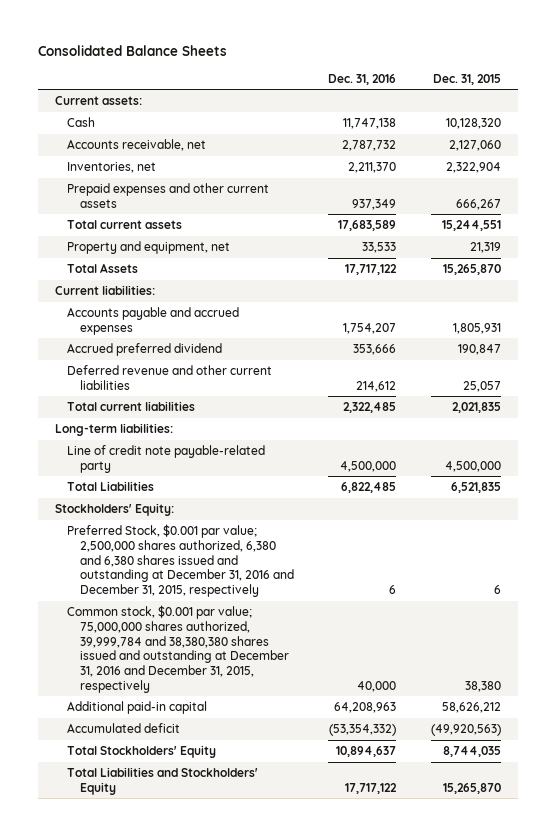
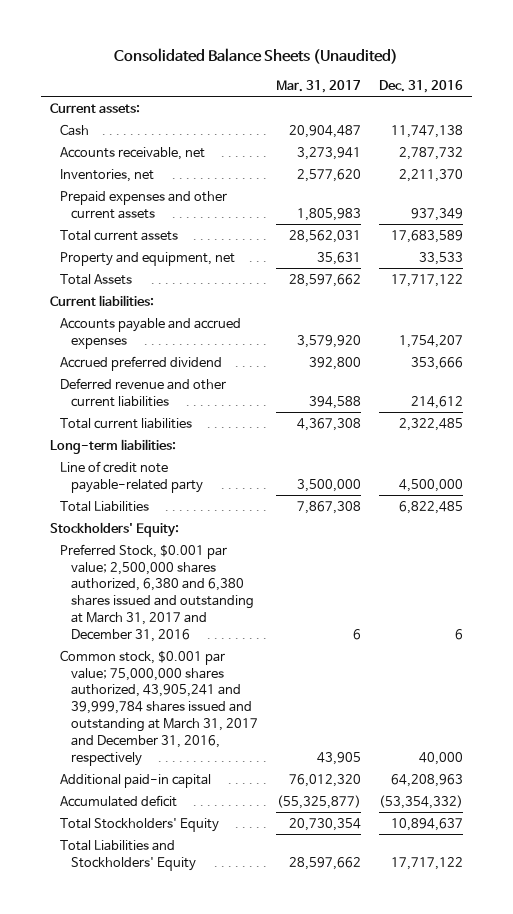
[37,44,227,56] Consolidated Balance Sheets -> [114,48,399,65] Consolidated Balance Sheets (Unaudited)
[432,73,501,85] Dec. 31, 2015 -> none
none -> [275,79,361,93] Mar. 31, 2017
[67,524,295,598] Preferred Stock, $0.001 par value; 2,500,000 shares authorized, 6,380 and 6,380 shares issued and outstanding at December 31, 2016 and December 31, 2015, respectively -> [60,543,254,642] Preferred Stock, $0.001 par value; 2,500,000 shares authorized, 6,380 and 6,380 shares issued and outstanding at March 31, 2017 and December 31, 2016
[67,605,290,693] Common stock, $0.001 par value; 75,000,000 shares authorized, 39,999,784 and 38,380,380 shares issued and outstanding at December 31, 2016 and December 31, 2015, respectively -> [60,649,258,766] Common stock, $0.001 par value; 75,000,000 shares authorized, 43,905,241 and 39,999,784 shares issued and outstanding at March 31, 2017 and December 31, 2016, respectively

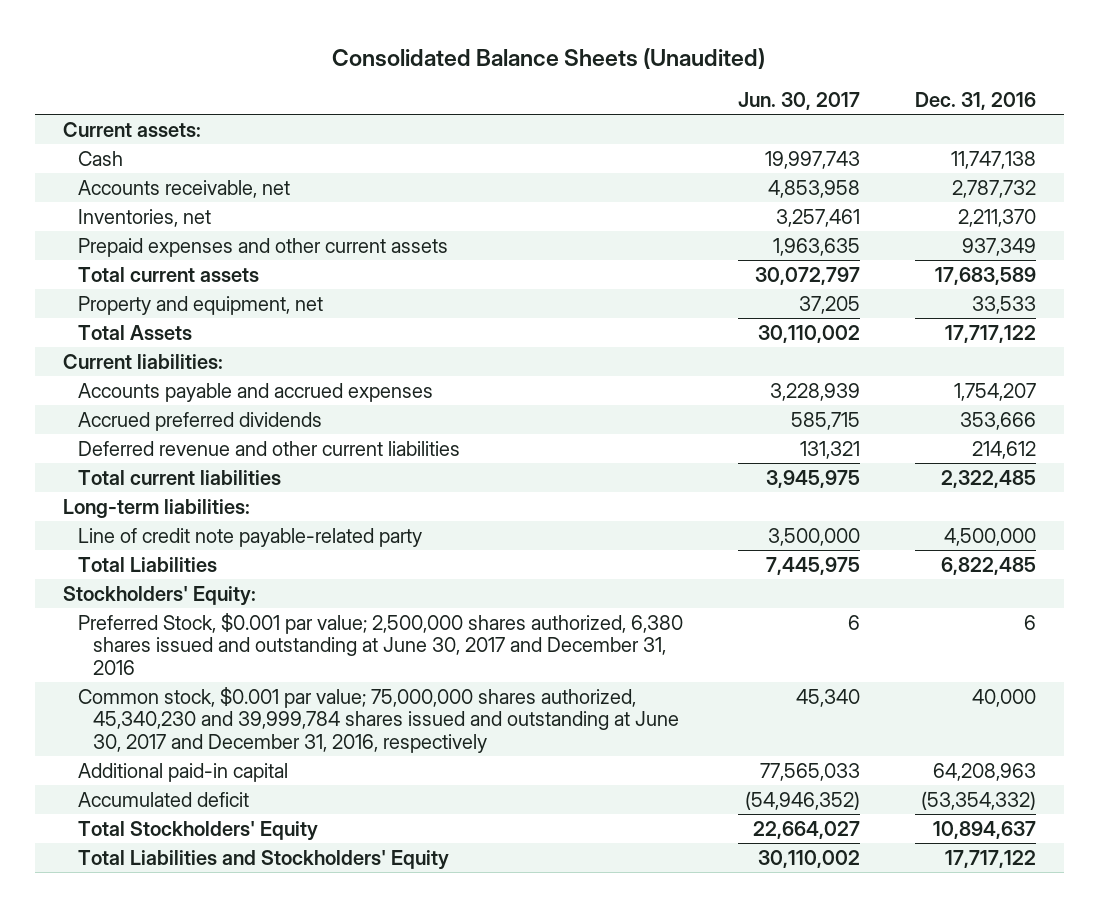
[275,79,361,93] Mar. 31, 2017 -> none
none -> [738,92,861,111] Jun. 30, 2017
[60,355,223,371] Accrued preferred dividend -> [77,411,322,431] Accrued preferred dividends
[60,543,254,642] Preferred Stock, $0.001 par value; 2,500,000 shares authorized, 6,380 and 6,380 shares issued and outstanding at March 31, 2017 and December 31, 2016 -> [77,612,683,676] Preferred Stock, $0.001 par value; 2,500,000 shares authorized, 6,380 shares issued and outstanding at June 30, 2017 and December 31, 2016
[60,649,258,766] Common stock, $0.001 par value; 75,000,000 shares authorized, 43,905,241 and 39,999,784 shares issued and outstanding at March 31, 2017 and December 31, 2016, respectively -> [77,686,680,754] Common stock, $0.001 par value; 75,000,000 shares authorized, 45,340,230 and 39,999,784 shares issued and outstanding at June 30, 2017 and December 31, 2016, respectively

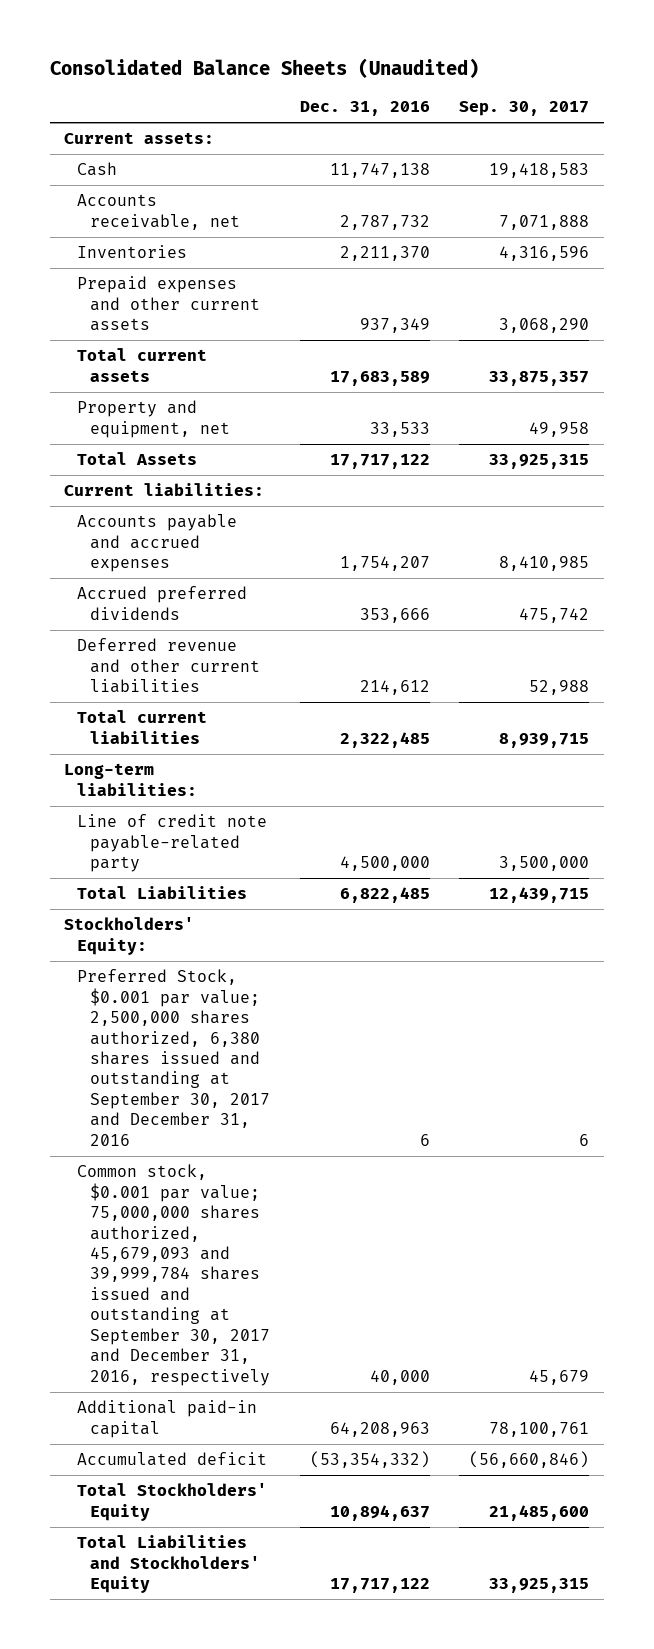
[738,92,861,111] Jun. 30, 2017 -> none
none -> [459,101,590,117] Sep. 30, 2017
[77,208,211,227] Inventories, net -> [77,245,188,259] Inventories
[77,612,683,676] Preferred Stock, $0.001 par value; 2,500,000 shares authorized, 6,380 shares issued and outstanding at June 30, 2017 and December 31, 2016 -> [77,969,271,1146] Preferred Stock, $0.001 par value; 2,500,000 shares authorized, 6,380 shares issued and outstanding at September 30, 2017 and December 31, 2016
[77,686,680,754] Common stock, $0.001 par value; 75,000,000 shares authorized, 45,340,230 and 39,999,784 shares issued and outstanding at June 30, 2017 and December 31, 2016, respectively -> [77,1164,271,1386] Common stock, $0.001 par value; 75,000,000 shares authorized, 45,679,093 and 39,999,784 shares issued and outstanding at September 30, 2017 and December 31, 2016, respectively

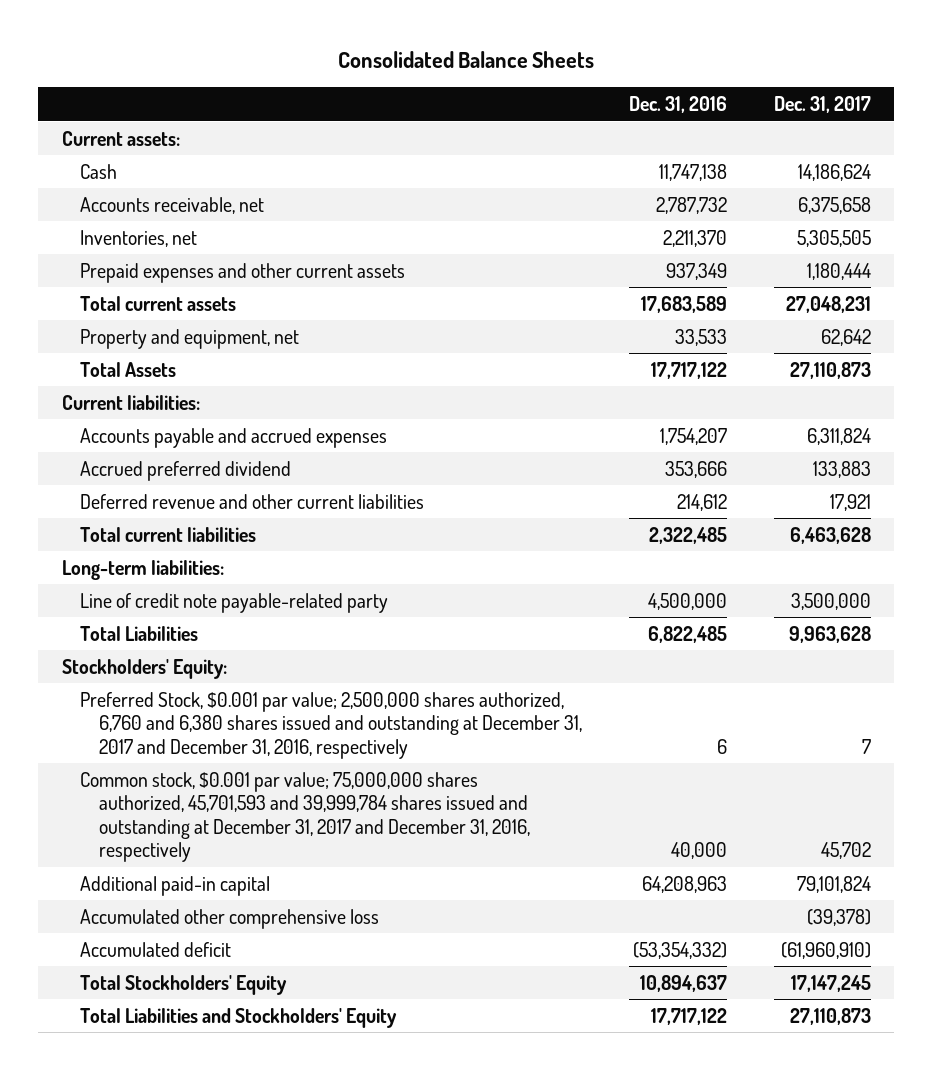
[49,57,479,78] Consolidated Balance Sheets (Unaudited) -> [338,51,595,69] Consolidated Balance Sheets
[459,101,590,117] Sep. 30, 2017 -> none
none -> [773,96,871,114] Dec. 31, 2017
[77,245,188,259] Inventories -> [80,229,198,247] Inventories, net
[77,586,248,620] Accrued preferred dividends -> [80,460,292,481] Accrued preferred dividend
[77,969,271,1146] Preferred Stock, $0.001 par value; 2,500,000 shares authorized, 6,380 shares issued and outstanding at September 30, 2017 and December 31, 2016 -> [80,691,582,759] Preferred Stock, $0.001 par value; 2,500,000 shares authorized, 6,760 and 6,380 shares issued and outstanding at December 31, 2017 and December 31, 2016, respectively
[77,1164,271,1386] Common stock, $0.001 par value; 75,000,000 shares authorized, 45,679,093 and 39,999,784 shares issued and outstanding at September 30, 2017 and December 31, 2016, respectively -> [80,771,530,863] Common stock, $0.001 par value; 75,000,000 shares authorized, 45,701,593 and 39,999,784 shares issued and outstanding at December 31, 2017 and December 31, 2016, respectively
none -> [80,908,380,929] Accumulated other comprehensive loss

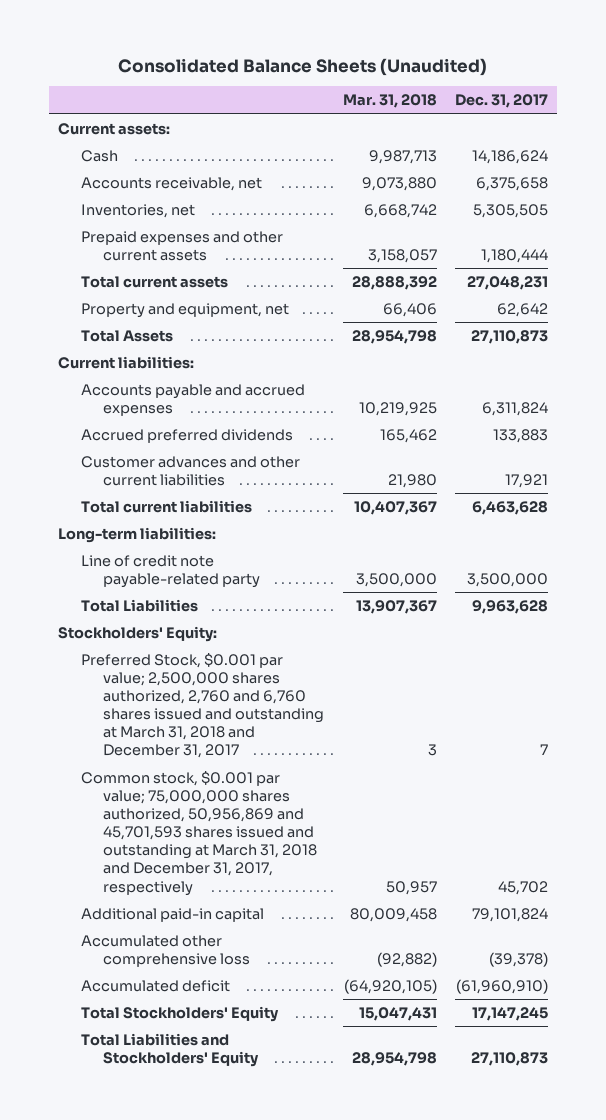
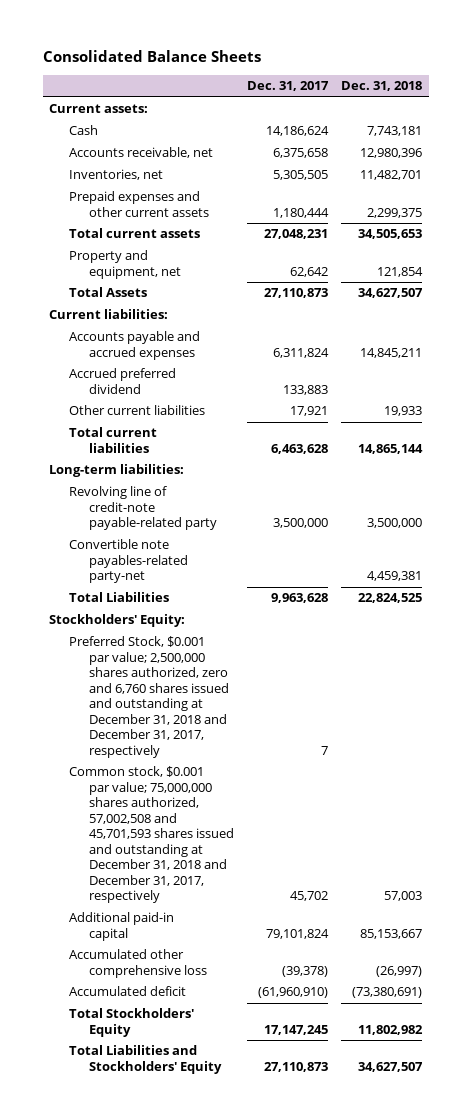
[118,57,488,76] Consolidated Balance Sheets (Unaudited) -> [42,50,261,63] Consolidated Balance Sheets
[342,94,437,109] Mar. 31, 2018 -> none
none -> [341,81,423,92] Dec. 31, 2018
[80,428,293,443] Accrued preferred dividends -> [69,368,177,394] Accrued preferred dividend
[80,455,300,486] Customer advances and other current liabilities -> [69,405,206,416] Other current liabilities
[80,554,261,588] Line of credit note payable-related party -> [69,486,217,531] Revolving line of credit-note payable-related party
none -> [69,539,188,584] Convertible note payables-related party-net
[80,652,325,759] Preferred Stock, $0.001 par value; 2,500,000 shares authorized, 2,760 and 6,760 shares issued and outstanding at March 31, 2018 and December 31, 2017 -> [69,636,229,758] Preferred Stock, $0.001 par value; 2,500,000 shares authorized, zero and 6,760 shares issued and outstanding at December 31, 2018 and December 31, 2017, respectively
[80,770,318,896] Common stock, $0.001 par value; 75,000,000 shares authorized, 50,956,869 and 45,701,593 shares issued and outstanding at March 31, 2018 and December 31, 2017, respectively -> [69,766,234,904] Common stock, $0.001 par value; 75,000,000 shares authorized, 57,002,508 and 45,701,593 shares issued and outstanding at December 31, 2018 and December 31, 2017, respectively

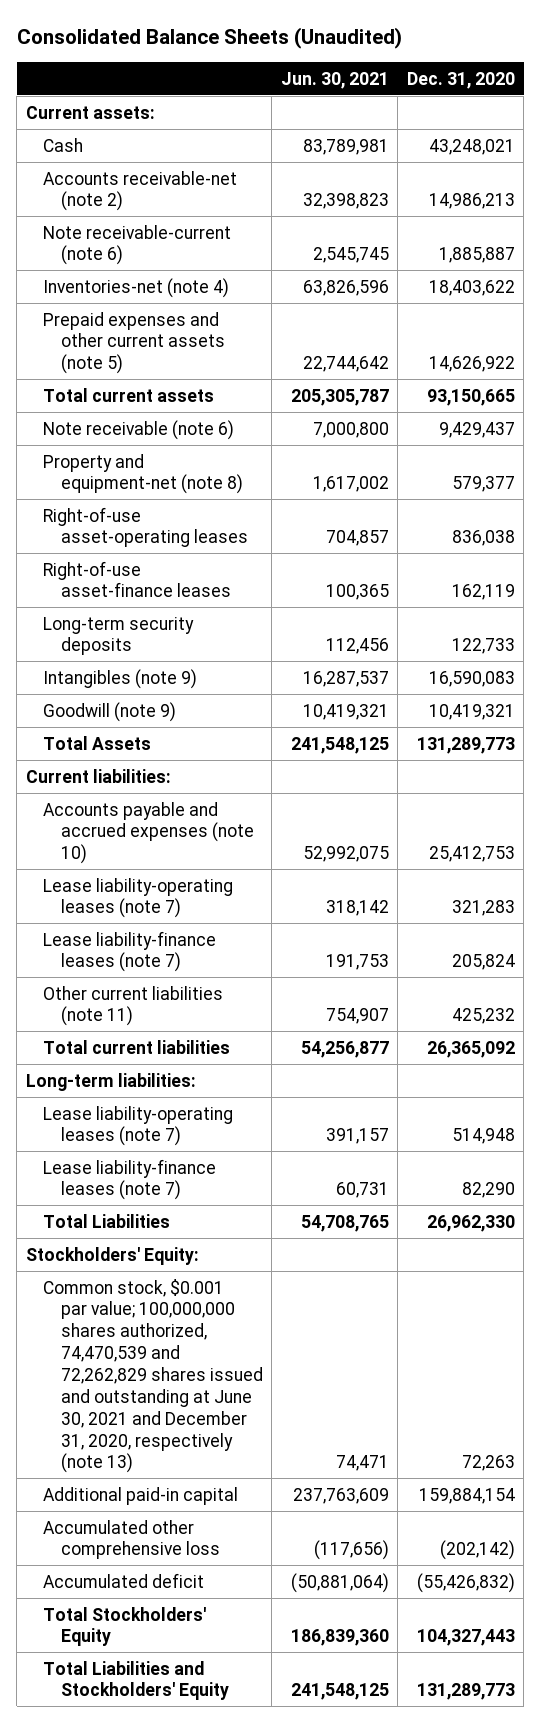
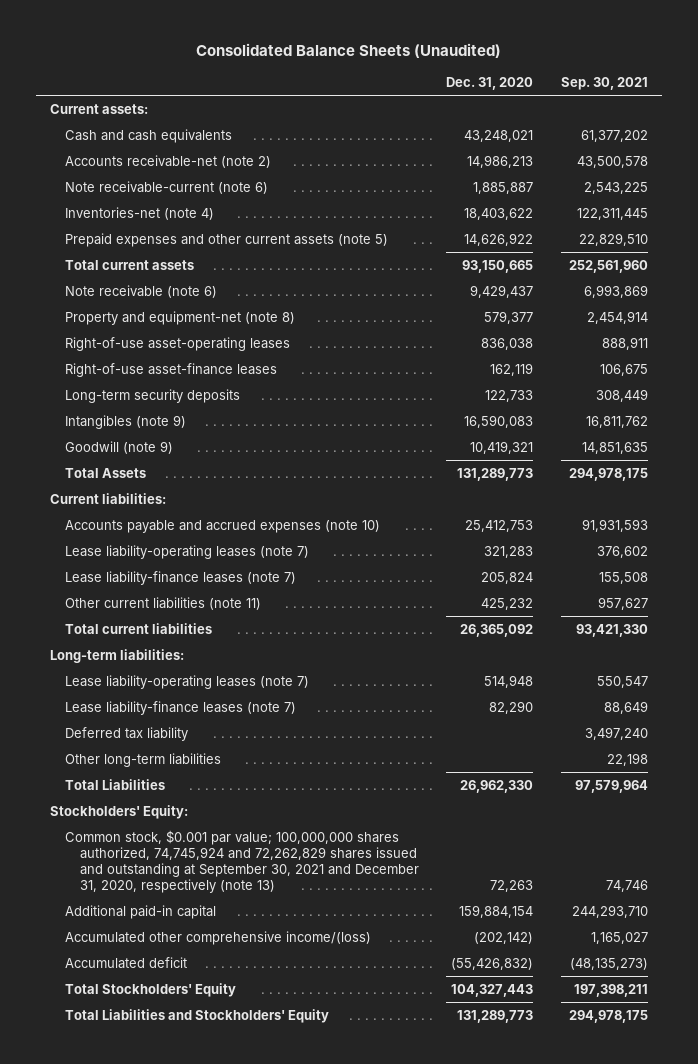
[280,71,389,89] Jun. 30, 2021 -> none
none -> [560,77,648,91] Sep. 30, 2021
[43,137,84,152] Cash -> [64,128,232,143] Cash and cash equivalents
none -> [64,726,188,741] Deferred tax liability
none -> [64,752,221,767] Other long-term liabilities
[43,1278,263,1474] Common stock, $0.001 par value; 100,000,000 shares authorized, 74,470,539 and 72,262,829 shares issued and outstanding at June 30, 2021 and December 31, 2020, respectively (note 13) -> [64,829,419,893] Common stock, $0.001 par value; 100,000,000 shares authorized, 74,745,924 and 72,262,829 shares issued and outstanding at September 30, 2021 and December 31, 2020, respectively (note 13)
[43,1519,220,1560] Accumulated other comprehensive loss -> [64,930,371,945] Accumulated other comprehensive income/(loss)

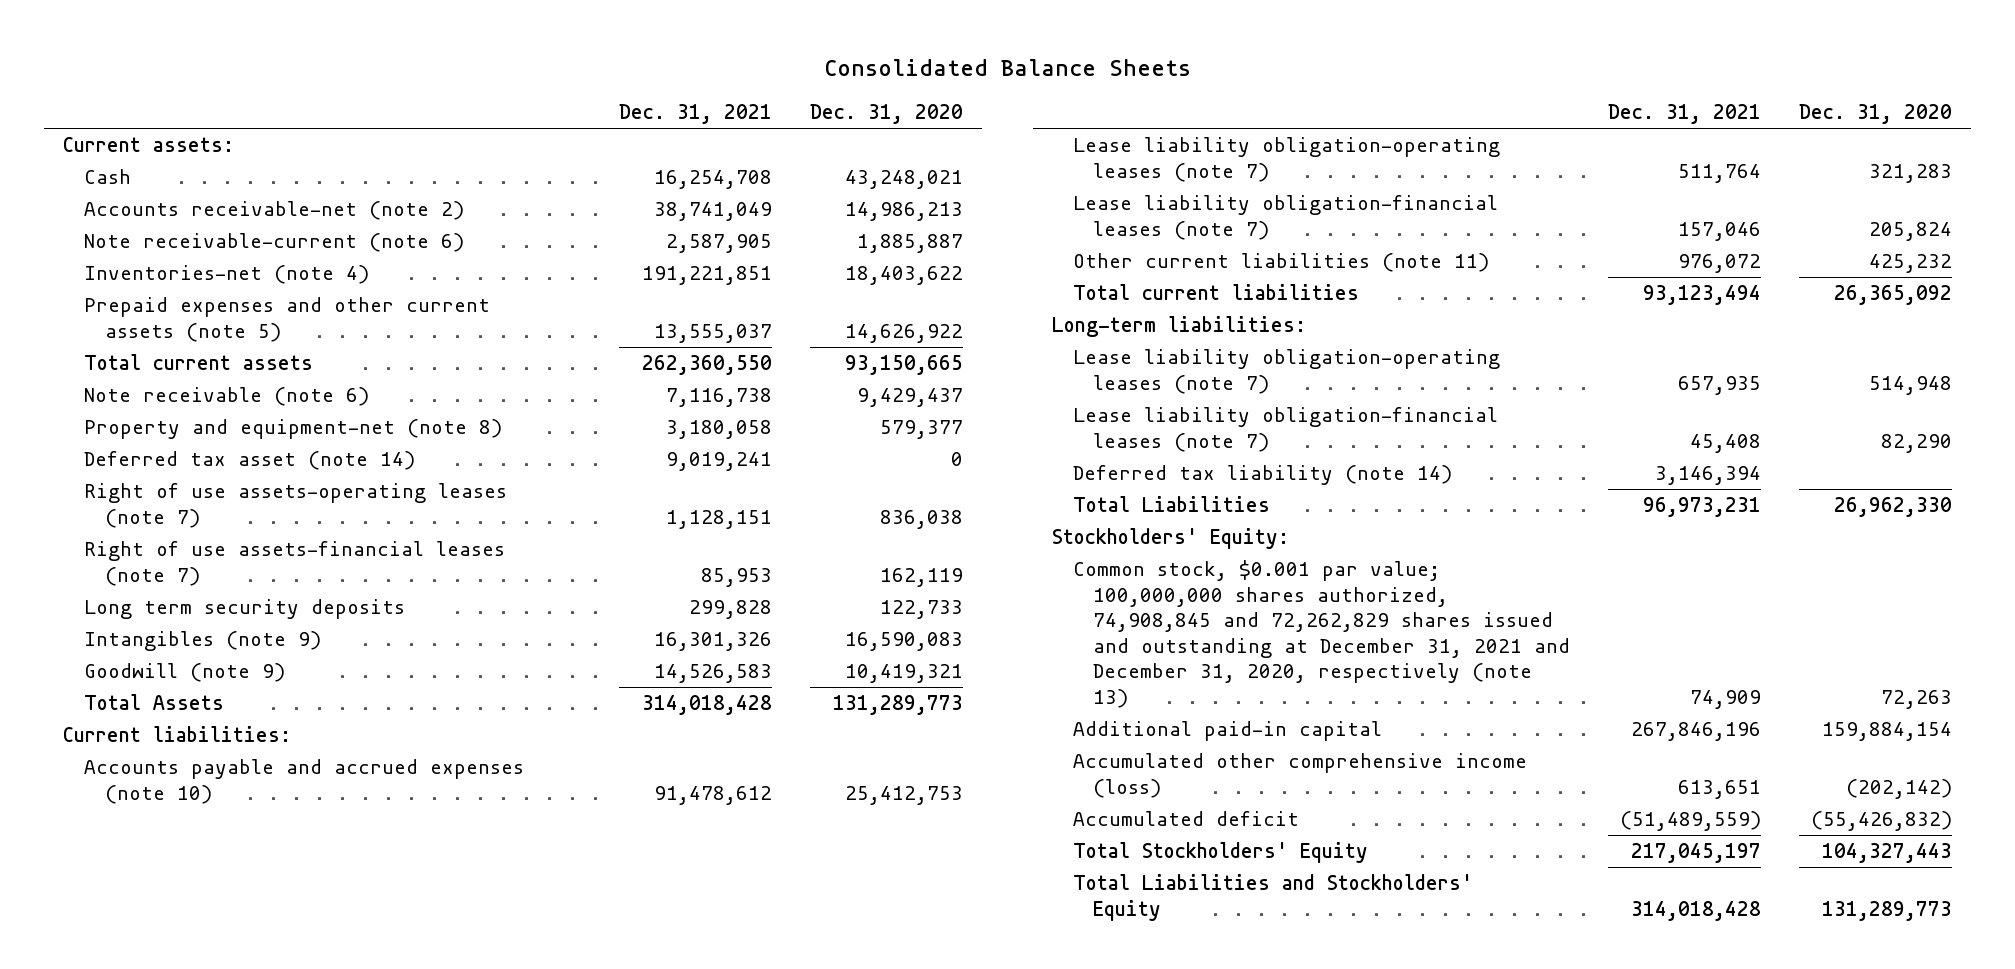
[195,43,501,59] Consolidated Balance Sheets (Unaudited) -> [823,58,1191,76] Consolidated Balance Sheets
[560,77,648,91] Sep. 30, 2021 -> none
none -> [619,104,773,125] Dec. 31, 2021
[64,128,232,143] Cash and cash equivalents -> [83,169,131,185] Cash
none -> [83,451,415,471] Deferred tax asset (note 14)
[64,336,290,351] Right-of-use asset-operating leases -> [83,483,507,528] Right of use assets-operating leases (note 7)
[64,362,277,377] Right-of-use asset-finance leases -> [83,541,505,586] Right of use assets-financial leases (note 7)
[64,388,240,403] Long-term security deposits -> [83,599,405,620] Long term security deposits
[64,544,309,559] Lease liability-operating leases (note 7) -> [1072,137,1500,182] Lease liability obligation-operating leases (note 7)
[64,570,296,585] Lease liability-finance leases (note 7) -> [1072,195,1498,240] Lease liability obligation-financial leases (note 7)
[64,752,221,767] Other long-term liabilities -> none
[64,674,309,689] Lease liability-operating leases (note 7) -> [1072,349,1500,394] Lease liability obligation-operating leases (note 7)
[64,700,296,715] Lease liability-finance leases (note 7) -> [1072,407,1498,452] Lease liability obligation-financial leases (note 7)
[64,726,188,741] Deferred tax liability -> [1072,465,1452,486] Deferred tax liability (note 14)
[64,829,419,893] Common stock, $0.001 par value; 100,000,000 shares authorized, 74,745,924 and 72,262,829 shares issued and outstanding at September 30, 2021 and December 31, 2020, respectively (note 13) -> [1072,560,1571,709] Common stock, $0.001 par value; 100,000,000 shares authorized, 74,908,845 and 72,262,829 shares issued and outstanding at December 31, 2021 and December 31, 2020, respectively (note 13)
[64,930,371,945] Accumulated other comprehensive income/(loss) -> [1072,753,1527,798] Accumulated other comprehensive income (loss)

